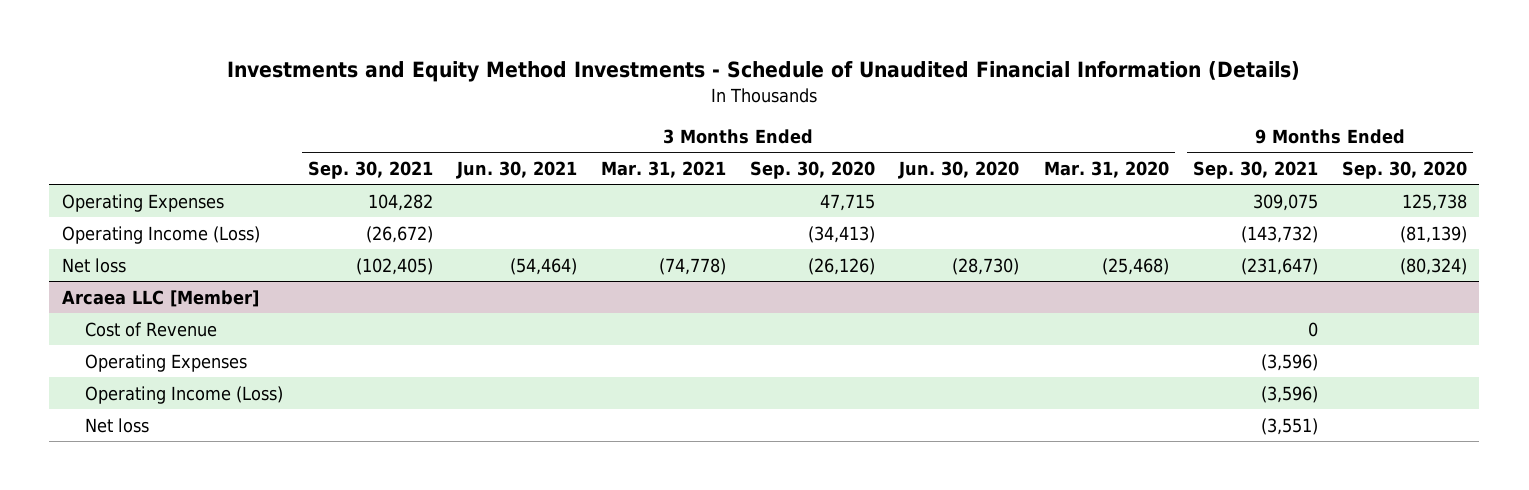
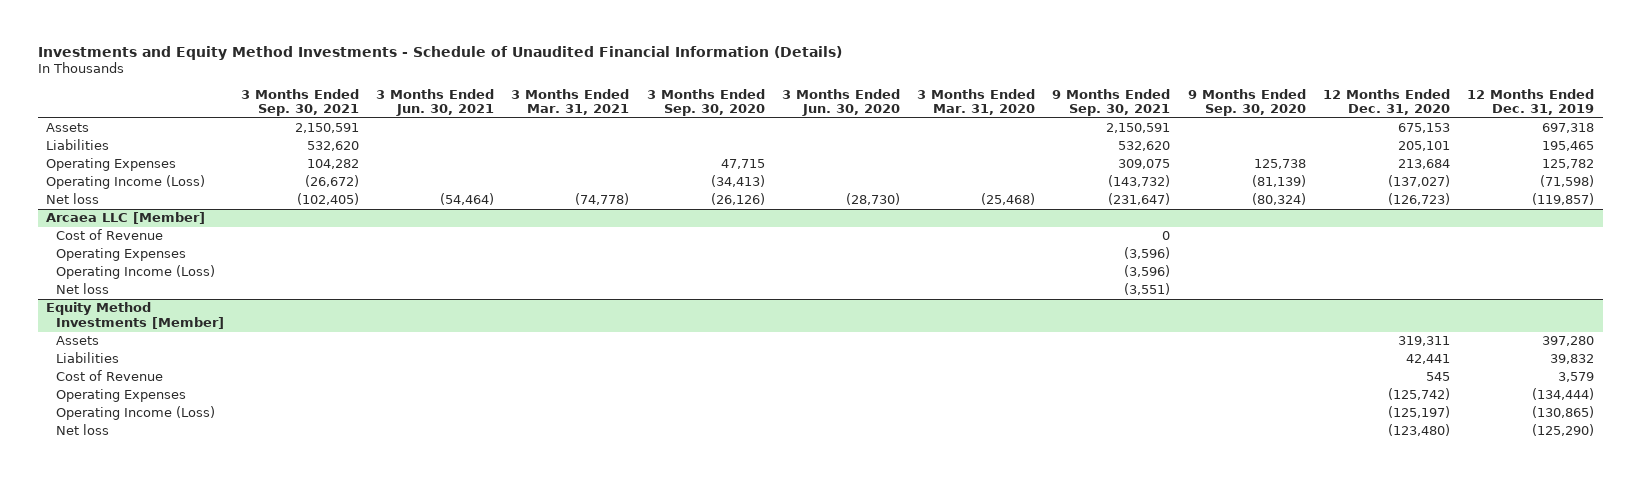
none -> [1322,88,1450,116] 12 Months Ended Dec. 31, 2020
none -> [1467,88,1595,116] 12 Months Ended Dec. 31, 2019
none -> [46,123,90,133] Assets
none -> [46,139,110,151] Liabilities
none -> [46,302,224,330] Equity Method Investments [Member]
none -> [55,336,99,346] Assets
none -> [55,352,119,364] Liabilities
none -> [55,370,163,382] Cost of Revenue
none -> [55,389,186,403] Operating Expenses
none -> [55,406,215,421] Operating Income (Loss)
none -> [55,424,109,436] Net loss

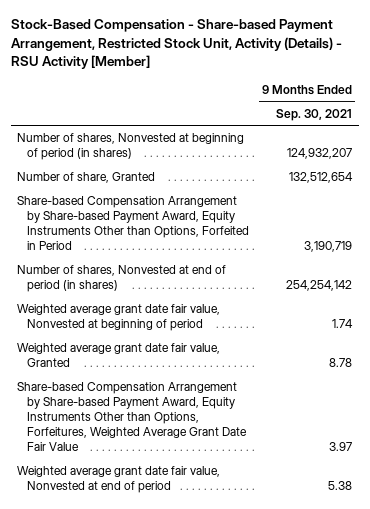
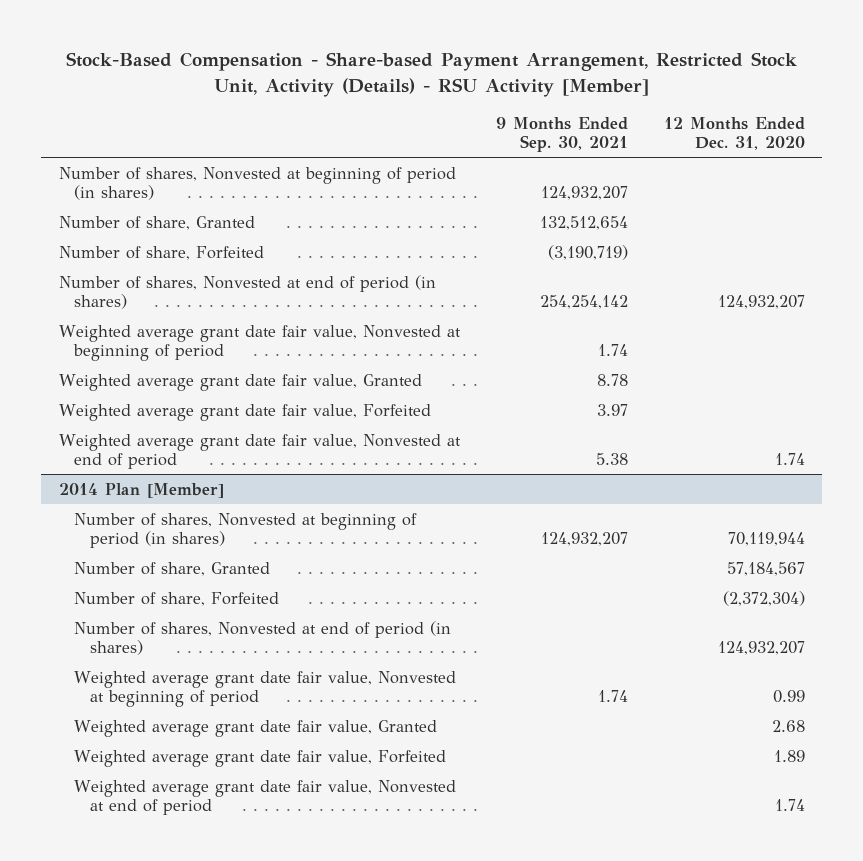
none -> [663,117,805,151] 12 Months Ended Dec. 31, 2020
[17,196,249,251] Share-based Compensation Arrangement by Share-based Payment Award, Equity Instruments Other than Options, Forfeited in Period -> none
none -> [58,245,264,260] Number of share, Forfeited
[17,382,247,452] Share-based Compensation Arrangement by Share-based Payment Award, Equity Instruments Other than Options, Forfeitures, Weighted Average Grant Date Fair Value -> [58,403,431,421] Weighted average grant date fair value, Forfeited
none -> [58,482,224,498] 2014 Plan [Member]
none -> [74,512,418,548] Number of shares, Nonvested at beginning of period (in shares)
none -> [74,561,271,576] Number of share, Granted
none -> [74,591,280,606] Number of share, Forfeited
none -> [74,620,452,655] Number of shares, Nonvested at end of period (in shares)
none -> [74,670,457,707] Weighted average grant date fair value, Nonvested at beginning of period
none -> [74,719,438,737] Weighted average grant date fair value, Granted
none -> [74,749,447,767] Weighted average grant date fair value, Forfeited
none -> [74,779,457,815] Weighted average grant date fair value, Nonvested at end of period

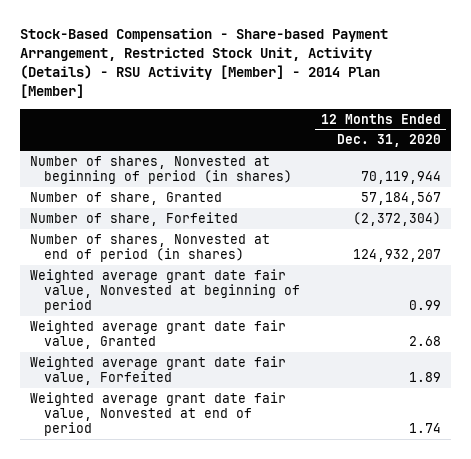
[65,52,797,98] Stock-Based Compensation - Share-based Payment Arrangement, Restricted Stock Unit, Activity (Details) - RSU Activity [Member] -> [19,27,388,99] Stock-Based Compensation - Share-based Payment Arrangement, Restricted Stock Unit, Activity (Details) - RSU Activity [Member] - 2014 Plan [Member]
[495,117,628,153] 9 Months Ended Sep. 30, 2021 -> none
[58,166,456,200] Number of shares, Nonvested at beginning of period (in shares) -> none
[58,215,255,230] Number of share, Granted -> none
[58,245,264,260] Number of share, Forfeited -> none
[58,274,436,309] Number of shares, Nonvested at end of period (in shares) -> none
[58,324,461,361] Weighted average grant date fair value, Nonvested at beginning of period -> none
[58,373,422,391] Weighted average grant date fair value, Granted -> none
[58,403,431,421] Weighted average grant date fair value, Forfeited -> none
[58,433,461,469] Weighted average grant date fair value, Nonvested at end of period -> none
[58,482,224,498] 2014 Plan [Member] -> none

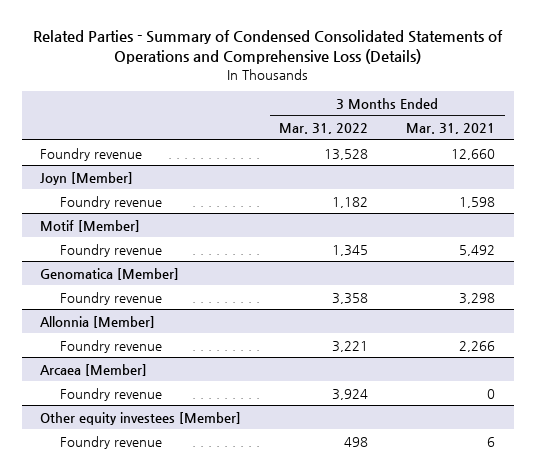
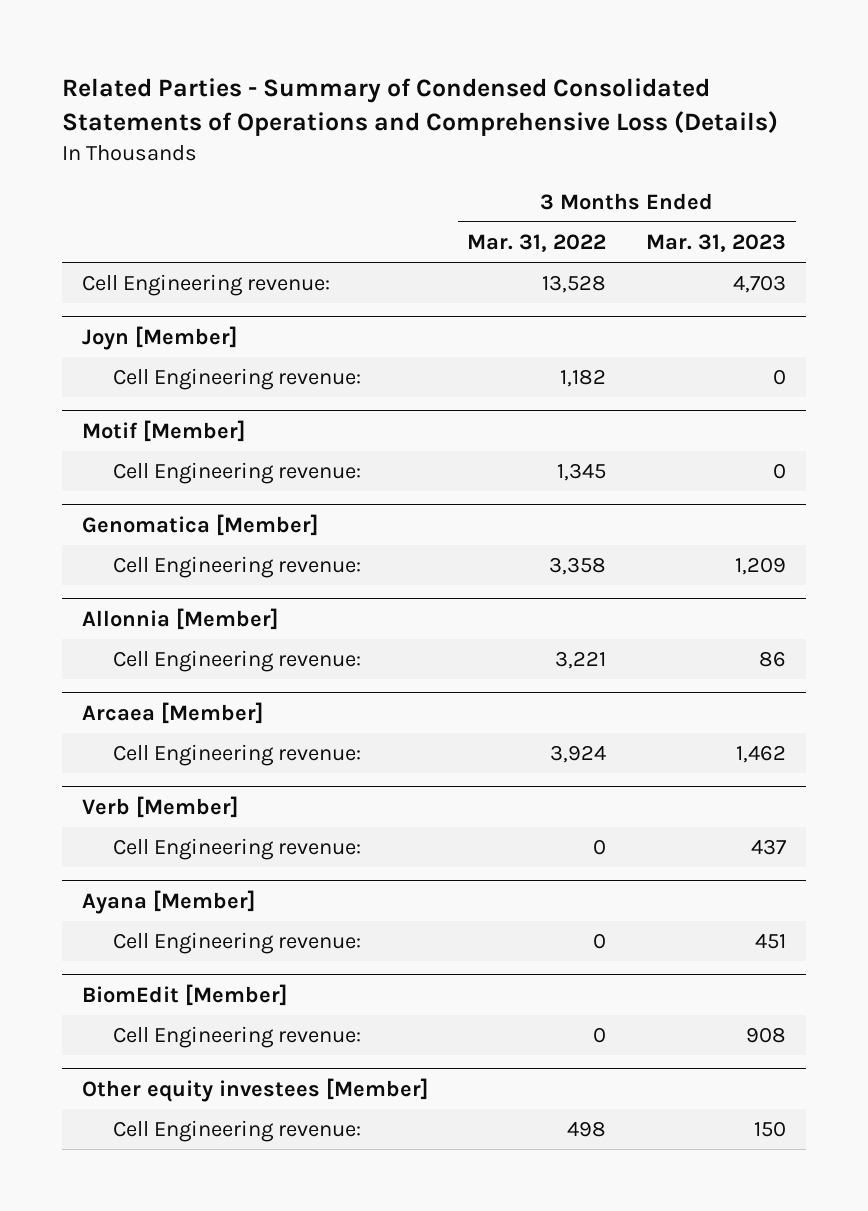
[406,123,496,135] Mar. 31, 2021 -> none
none -> [645,234,786,253] Mar. 31, 2023
[40,147,143,161] Foundry revenue -> [82,274,331,297] Cell Engineering revenue:
[59,195,162,209] Foundry revenue -> [113,368,362,391] Cell Engineering revenue:
[59,243,162,257] Foundry revenue -> [113,462,362,485] Cell Engineering revenue:
[59,291,162,305] Foundry revenue -> [113,556,362,579] Cell Engineering revenue:
[59,339,162,353] Foundry revenue -> [113,650,362,673] Cell Engineering revenue:
[59,387,162,401] Foundry revenue -> [113,744,362,767] Cell Engineering revenue:
none -> [82,795,239,818] Verb [Member]
none -> [113,838,362,861] Cell Engineering revenue:
none -> [82,889,256,914] Ayana [Member]
none -> [113,932,362,955] Cell Engineering revenue:
none -> [82,983,288,1006] BiomEdit [Member]
none -> [113,1026,362,1049] Cell Engineering revenue:
[59,435,162,449] Foundry revenue -> [113,1120,362,1143] Cell Engineering revenue:

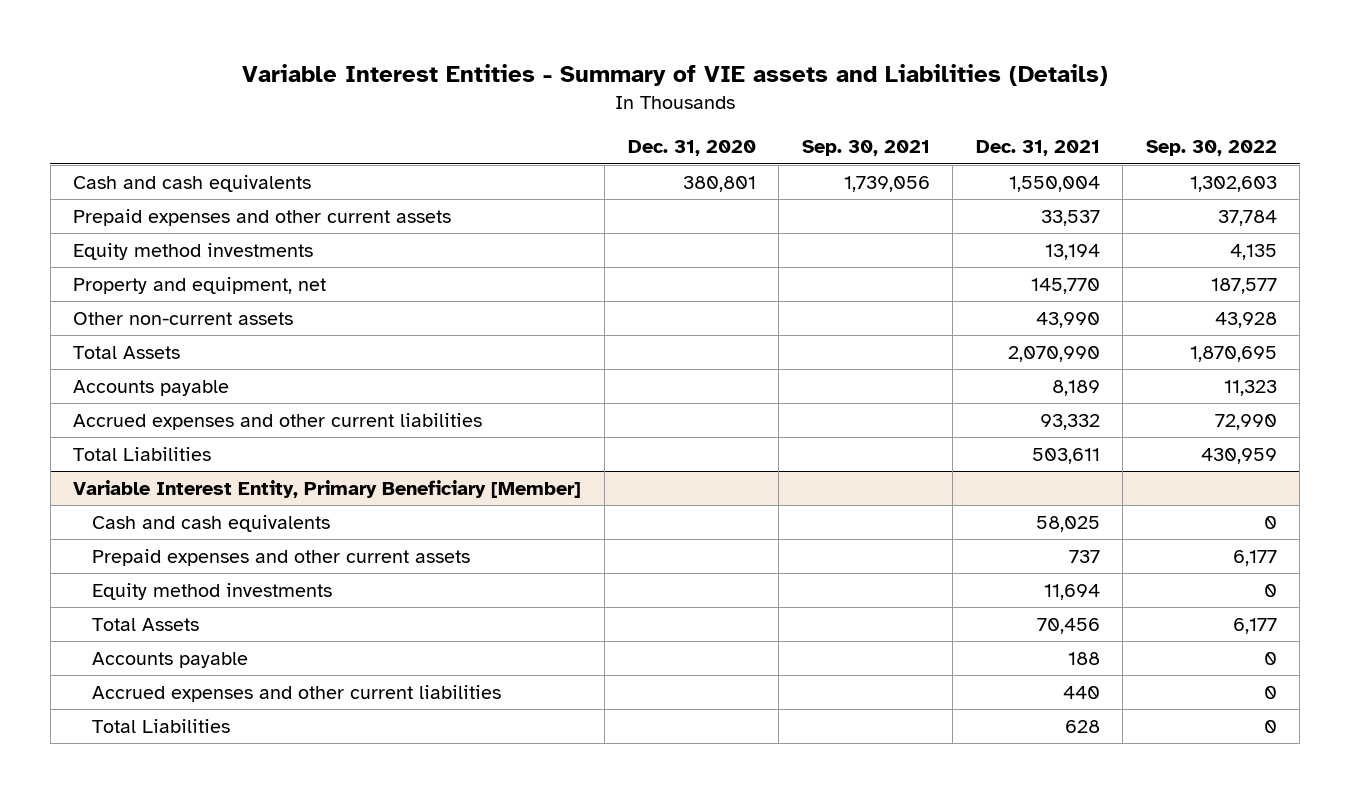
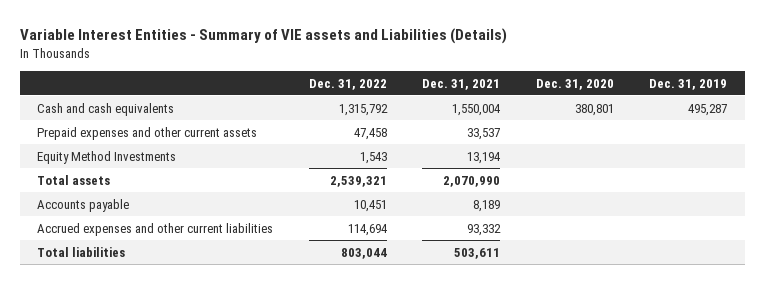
[801,140,930,157] Sep. 30, 2021 -> none
[1145,140,1277,157] Sep. 30, 2022 -> none
none -> [308,78,387,90] Dec. 31, 2022
none -> [649,78,728,90] Dec. 31, 2019
[73,276,327,294] Property and equipment, net -> none
[73,311,294,325] Other non-current assets -> none
[73,242,314,260] Equity method investments -> [37,150,177,164] Equity Method Investments
[73,345,181,359] Total Assets -> [37,174,111,185] Total assets
[73,479,582,498] Variable Interest Entity, Primary Beneficiary [Member] -> none
[92,514,331,532] Cash and cash equivalents -> none
[92,548,471,566] Prepaid expenses and other current assets -> none
[92,582,333,600] Equity method investments -> none
[92,617,200,631] Total Assets -> none
[92,651,249,668] Accounts payable -> none
[92,684,502,702] Accrued expenses and other current liabilities -> none
[92,718,231,733] Total Liabilities -> none
[73,446,212,461] Total Liabilities -> [37,246,126,257] Total liabilities

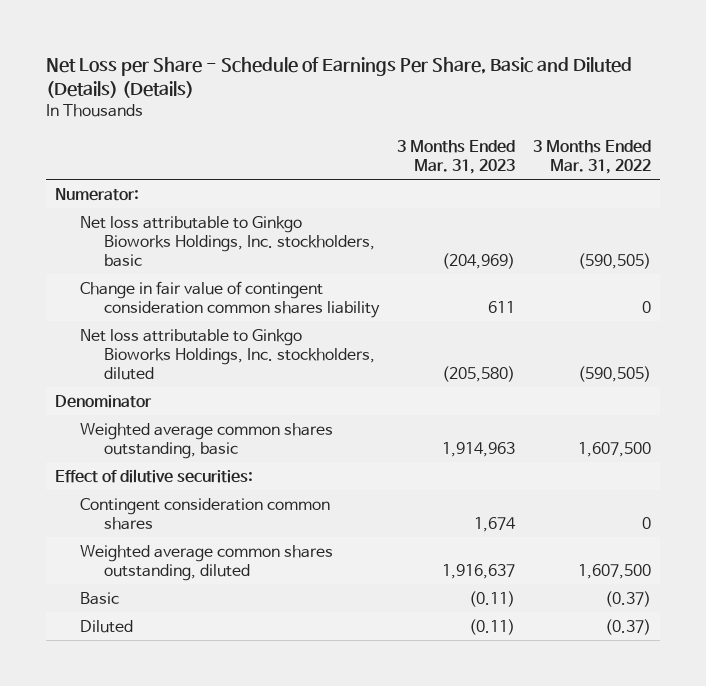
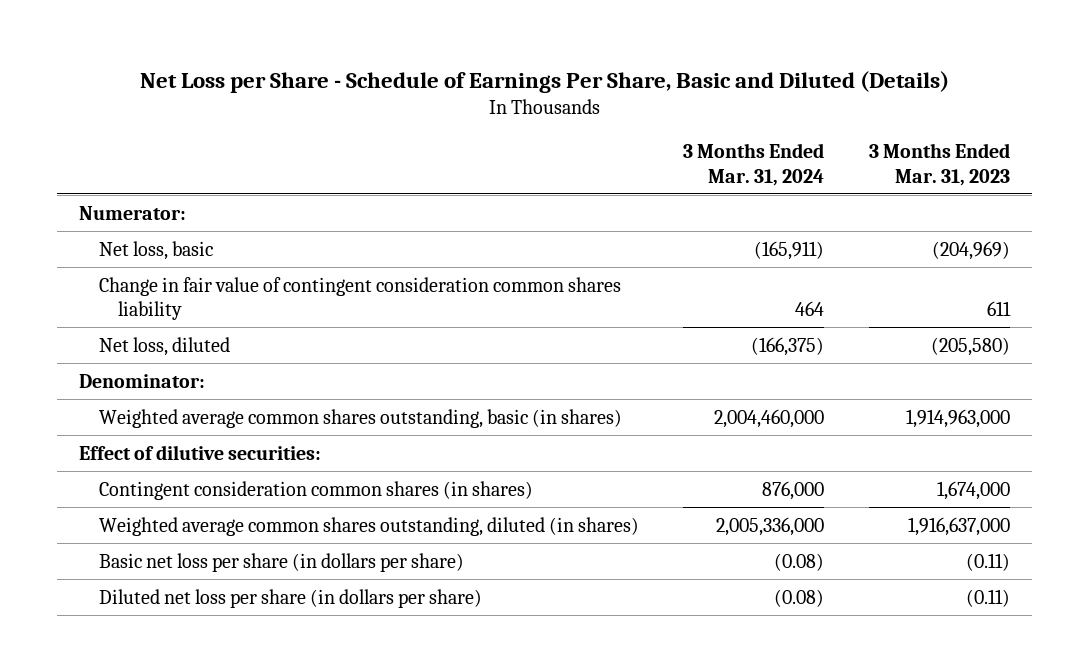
[46,56,633,99] Net Loss per Share - Schedule of Earnings Per Share, Basic and Diluted (Details) (Details) -> [139,70,949,93] Net Loss per Share - Schedule of Earnings Per Share, Basic and Diluted (Details)
[532,139,651,174] 3 Months Ended Mar. 31, 2022 -> none
none -> [683,143,825,186] 3 Months Ended Mar. 31, 2024
[79,215,375,267] Net loss attributable to Ginkgo Bioworks Holdings, Inc. stockholders, basic -> [98,240,213,260] Net loss, basic
[79,328,375,380] Net loss attributable to Ginkgo Bioworks Holdings, Inc. stockholders, diluted -> [98,336,230,356] Net loss, diluted
[55,394,153,408] Denominator -> [79,373,206,388] Denominator:
[79,422,333,459] Weighted average common shares outstanding, basic -> [98,408,622,428] Weighted average common shares outstanding, basic (in shares)
[441,441,515,457] 1,914,963 -> [905,408,1010,428] 1,914,963,000
[79,497,330,530] Contingent consideration common shares -> [98,480,533,500] Contingent consideration common shares (in shares)
[473,516,516,532] 1,674 -> [936,480,1010,500] 1,674,000
[79,544,333,581] Weighted average common shares outstanding, diluted -> [98,516,639,536] Weighted average common shares outstanding, diluted (in shares)
[441,563,515,579] 1,916,637 -> [907,516,1010,536] 1,916,637,000
[79,591,119,605] Basic -> [98,552,464,572] Basic net loss per share (in dollars per share)
[79,619,133,633] Diluted -> [98,588,482,608] Diluted net loss per share (in dollars per share)

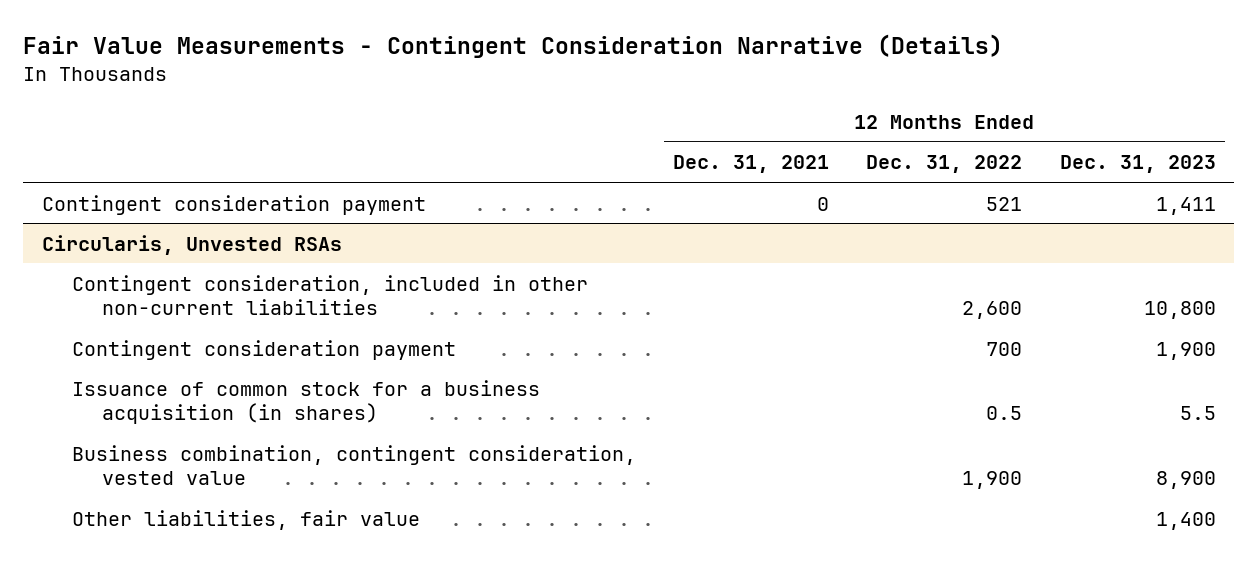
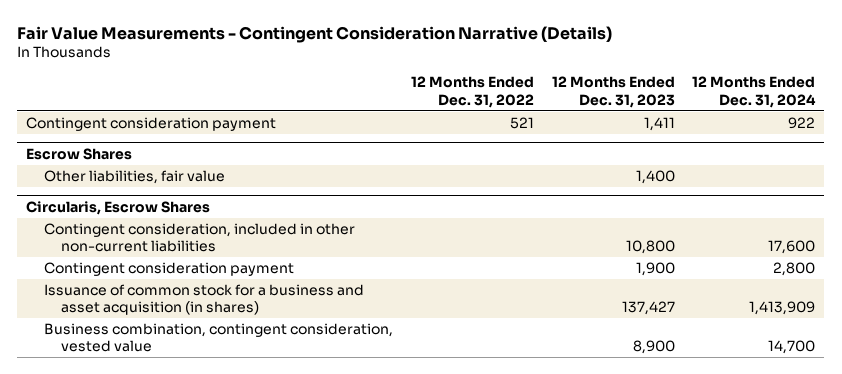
[673,155,830,174] Dec. 31, 2021 -> none
none -> [692,76,817,108] 12 Months Ended Dec. 31, 2024
[41,234,342,255] Circularis, Unvested RSAs -> none
[71,274,588,316] Contingent consideration, included in other non-current liabilities -> none
[71,339,456,360] Contingent consideration payment -> none
[71,379,540,425] Issuance of common stock for a business acquisition (in shares) -> none
[71,444,636,486] Business combination, contingent consideration, vested value -> none
none -> [26,147,133,160] Escrow Shares
none -> [26,200,211,215] Circularis, Escrow Shares
none -> [43,223,355,253] Contingent consideration, included in other non-current liabilities
none -> [43,262,294,277] Contingent consideration payment
none -> [43,284,364,316] Issuance of common stock for a business and asset acquisition (in shares)
none -> [43,323,393,353] Business combination, contingent consideration, vested value

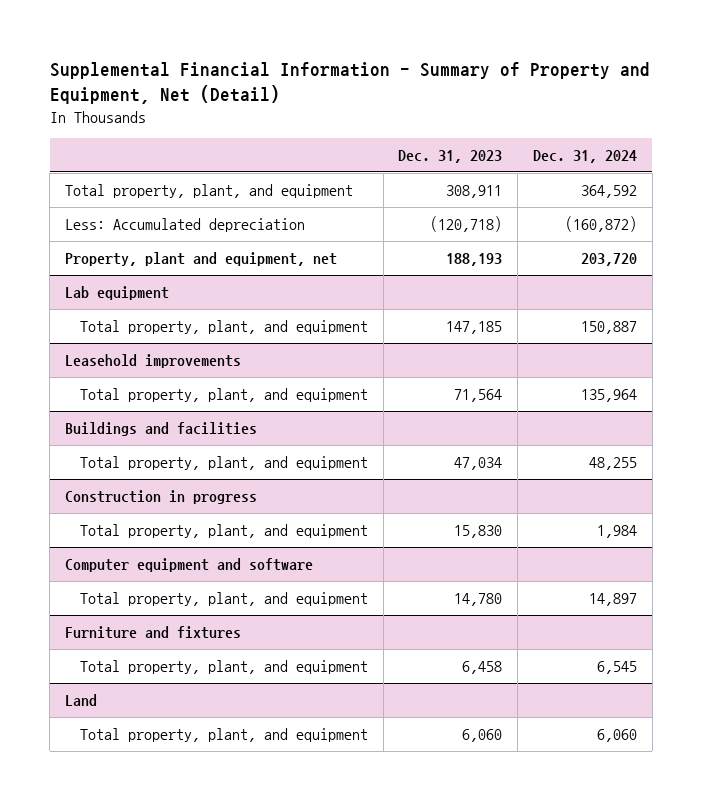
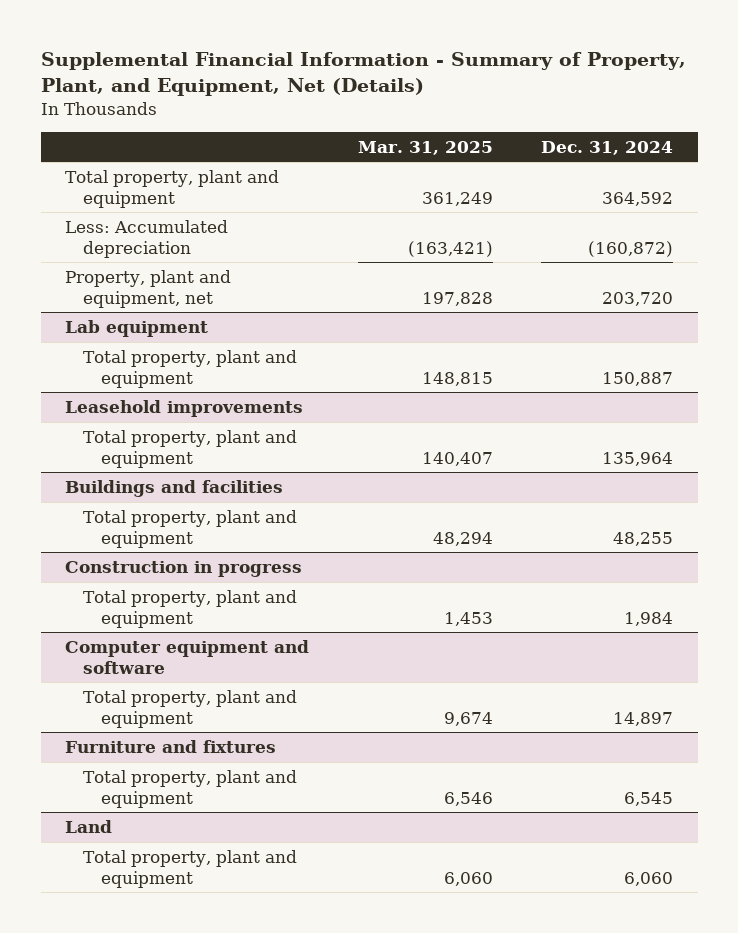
[49,62,650,105] Supplemental Financial Information - Summary of Property and Equipment, Net (Detail) -> [40,52,686,97] Supplemental Financial Information - Summary of Property, Plant, and Equipment, Net (Details)
[398,150,503,164] Dec. 31, 2023 -> none
none -> [357,140,493,155] Mar. 31, 2025
[65,183,354,198] Total property, plant, and equipment -> [64,170,279,208] Total property, plant and equipment
[79,319,368,334] Total property, plant, and equipment -> [82,350,297,388] Total property, plant and equipment
[79,387,368,402] Total property, plant, and equipment -> [82,430,297,468] Total property, plant and equipment
[79,455,368,470] Total property, plant, and equipment -> [82,510,297,548] Total property, plant and equipment
[79,523,368,538] Total property, plant, and equipment -> [82,590,297,628] Total property, plant and equipment
[79,591,368,606] Total property, plant, and equipment -> [82,690,297,728] Total property, plant and equipment
[79,659,368,674] Total property, plant, and equipment -> [82,770,297,808] Total property, plant and equipment
[79,727,368,742] Total property, plant, and equipment -> [82,850,297,888] Total property, plant and equipment

